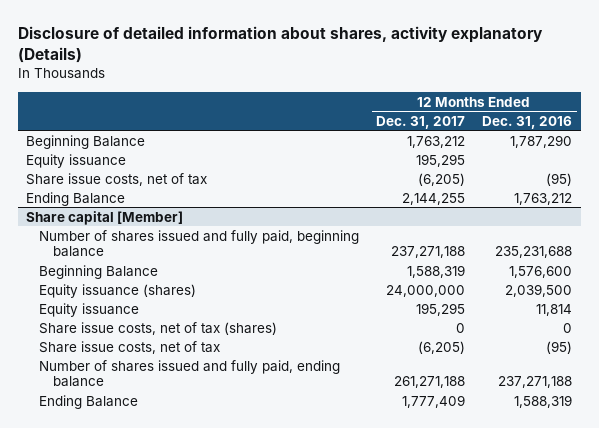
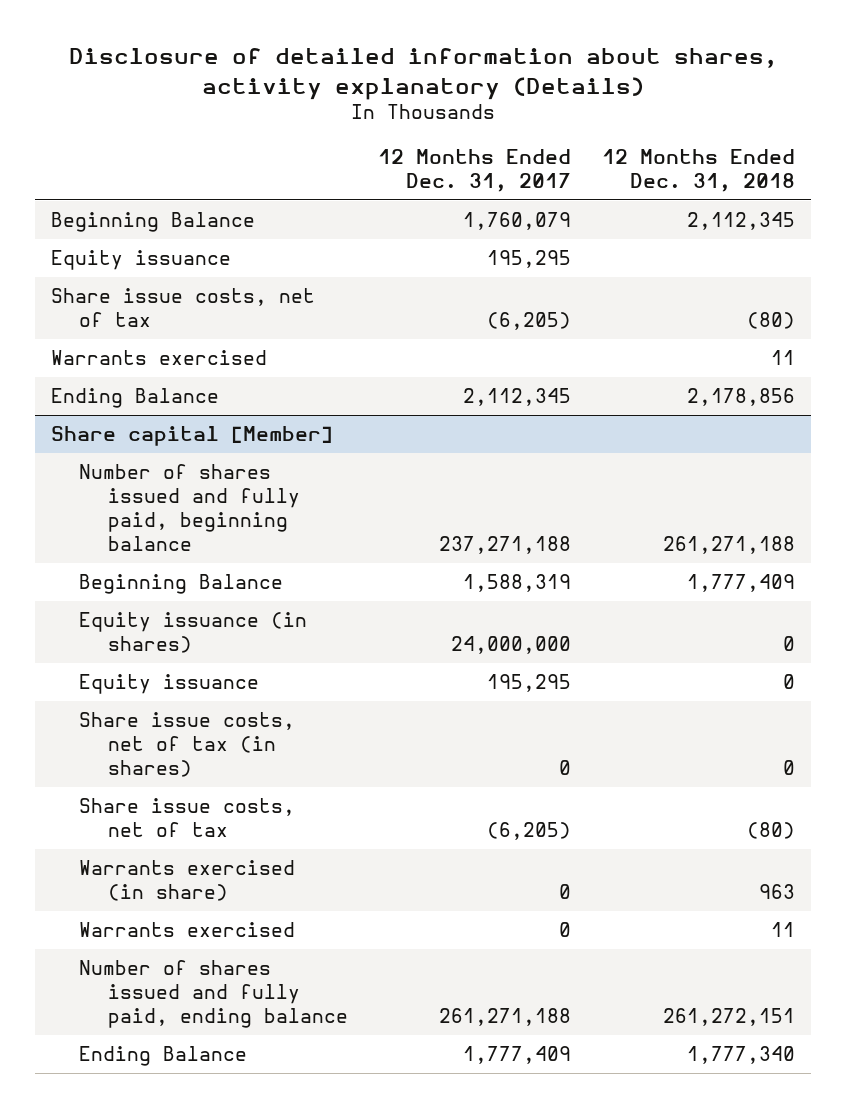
[482,115,573,129] Dec. 31, 2016 -> none
none -> [602,148,796,192] 12 Months Ended Dec. 31, 2018
[407,135,466,148] 1,763,212 -> [463,212,572,231] 1,760,079
none -> [50,350,267,366] Warrants exercised
[402,192,466,205] 2,144,255 -> [463,388,572,407] 2,112,345
[39,283,197,298] Equity issuance (shares) -> [79,612,308,654] Equity issuance (in shares)
[39,321,278,335] Share issue costs, net of tax (shares) -> [79,712,296,778] Share issue costs, net of tax (in shares)
none -> [79,860,296,902] Warrants exercised (in share)
none -> [79,922,296,938] Warrants exercised

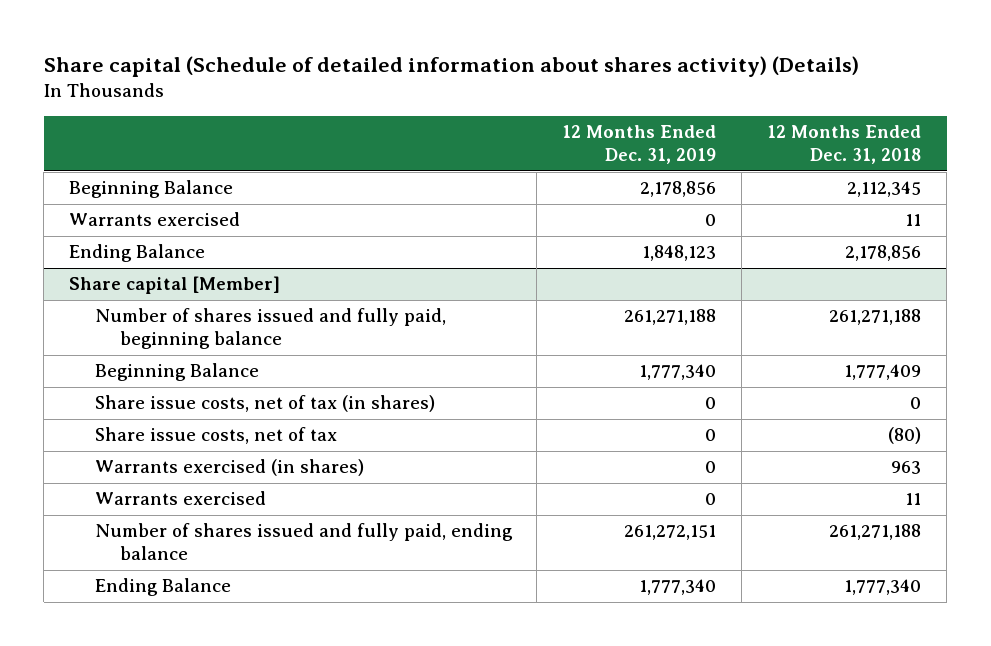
[68,48,777,100] Disclosure of detailed information about shares, activity explanatory (Details) -> [43,56,859,78] Share capital (Schedule of detailed information about shares activity) (Details)
[378,148,572,192] 12 Months Ended Dec. 31, 2017 -> none
none -> [562,125,717,164] 12 Months Ended Dec. 31, 2019
[50,250,231,271] Equity issuance -> none
[50,288,315,328] Share issue costs, net of tax -> none
[79,612,308,654] Equity issuance (in shares) -> none
[79,674,260,695] Equity issuance -> none
[79,860,296,902] Warrants exercised (in share) -> [94,459,364,477] Warrants exercised (in shares)
[663,1008,796,1027] 261,272,151 -> [829,524,922,541] 261,271,188

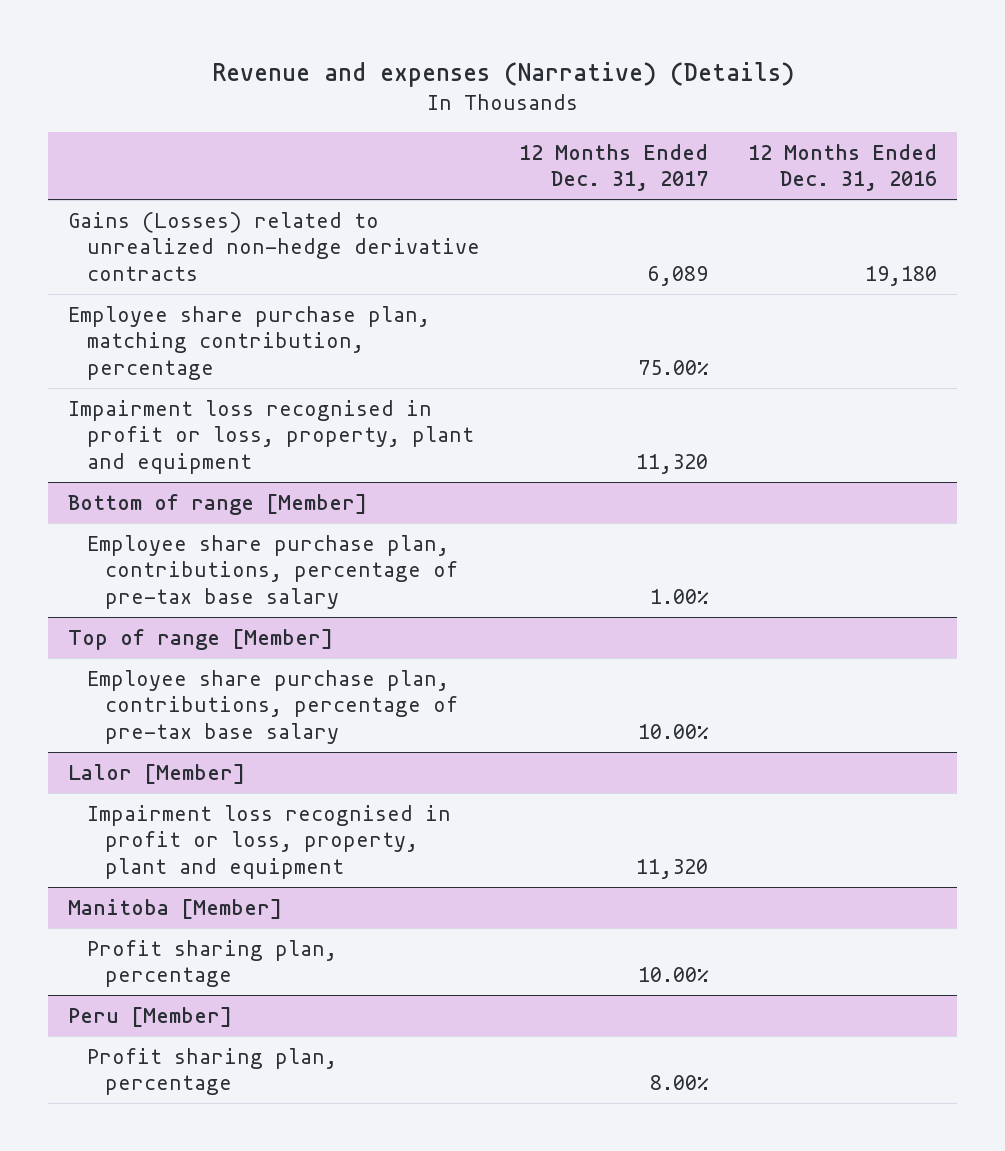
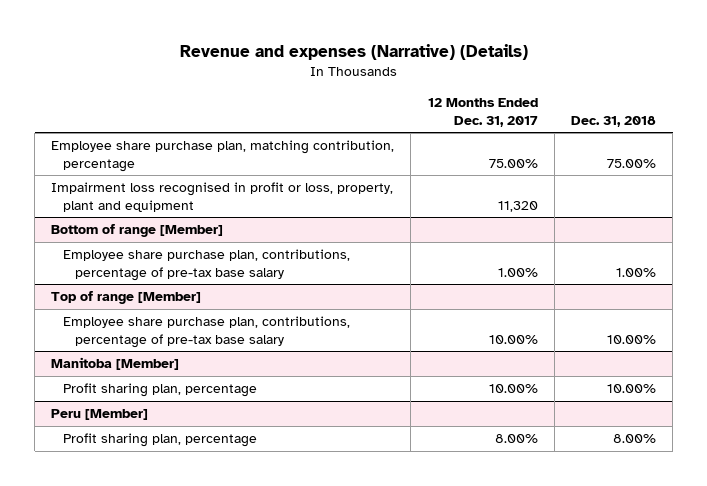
[748,143,938,192] 12 Months Ended Dec. 31, 2016 -> none
none -> [570,115,656,127] Dec. 31, 2018
[68,211,480,281] Gains (Losses) related to unrealized non-hedge derivative contracts -> none
[68,763,246,784] Lalor [Member] -> none
[86,804,451,879] Impairment loss recognised in profit or loss, property, plant and equipment -> none

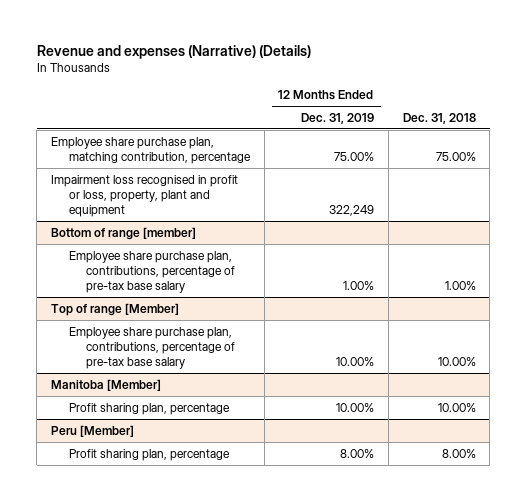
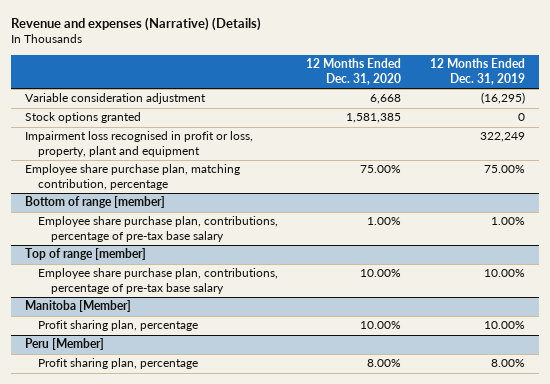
[402,113,476,125] Dec. 31, 2018 -> none
none -> [306,58,402,85] 12 Months Ended Dec. 31, 2020
none -> [24,93,206,105] Variable consideration adjustment
none -> [24,112,141,124] Stock options granted
[51,136,251,165] Employee share purchase plan, matching contribution, percentage -> [24,164,240,191] Employee share purchase plan, matching contribution, percentage
[51,302,180,316] Top of range [Member] -> [24,248,146,261] Top of range [member]

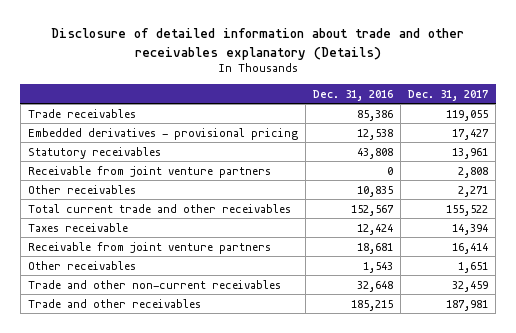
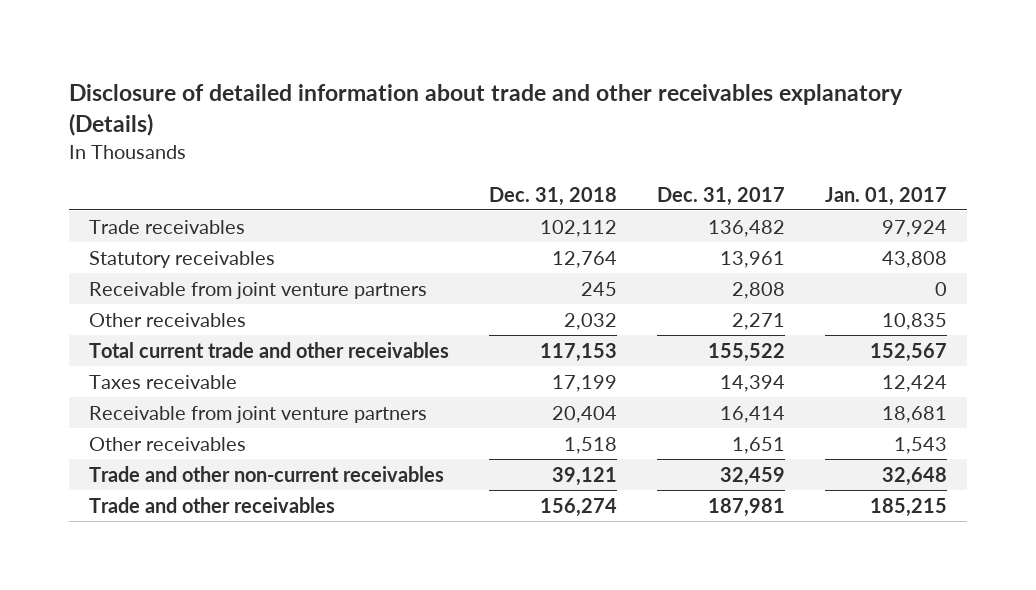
[312,89,393,101] Dec. 31, 2016 -> none
none -> [489,186,618,206] Dec. 31, 2018
none -> [824,186,947,206] Jan. 01, 2017
[27,127,298,140] Embedded derivatives - provisional pricing -> none
[445,109,488,121] 119,055 -> [708,219,786,237] 136,482

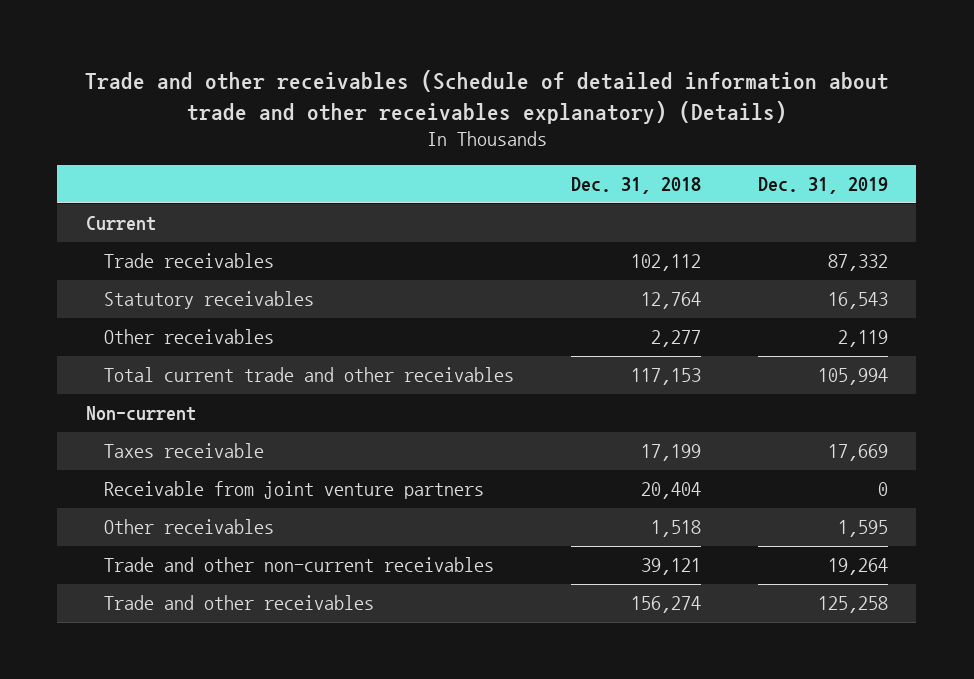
[69,83,904,136] Disclosure of detailed information about trade and other receivables explanatory (Details) -> [84,69,889,124] Trade and other receivables (Schedule of detailed information about trade and other receivables explanatory) (Details)
[657,186,786,206] Dec. 31, 2017 -> none
[824,186,947,206] Jan. 01, 2017 -> none
none -> [757,177,888,195] Dec. 31, 2019
none -> [85,216,156,232] Current
[89,281,428,299] Receivable from joint venture partners -> none
[564,312,618,330] 2,032 -> [651,330,702,348] 2,277
none -> [85,406,196,422] Non-current

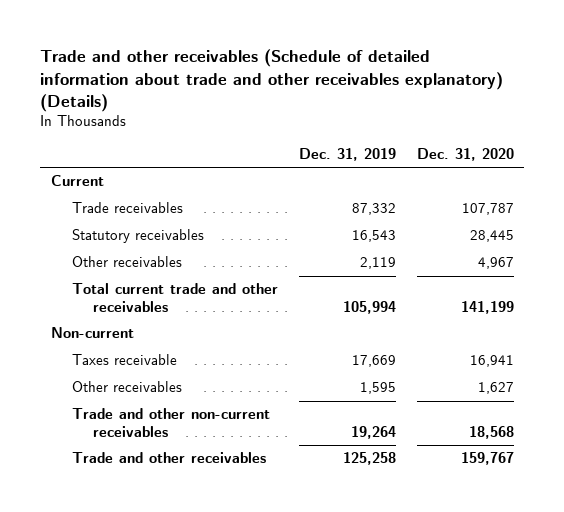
[571,177,702,195] Dec. 31, 2018 -> none
none -> [416,147,514,161] Dec. 31, 2020
[104,481,485,500] Receivable from joint venture partners -> none

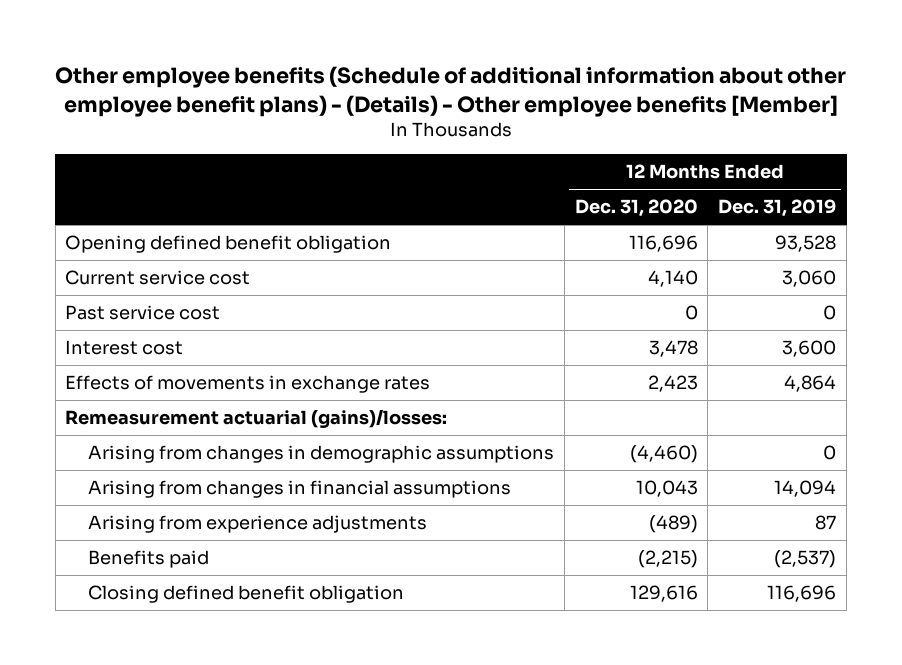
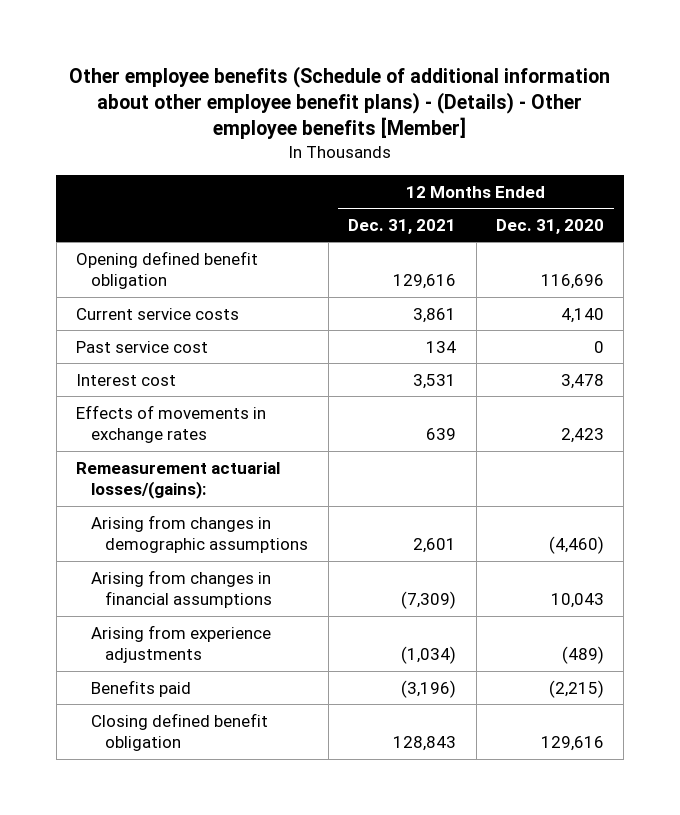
[718,199,837,218] Dec. 31, 2019 -> none
none -> [348,218,457,234] Dec. 31, 2021
[65,270,251,286] Current service cost -> [76,307,240,320] Current service costs
[65,409,448,429] Remeasurement actuarial (gains)/losses: -> [76,461,281,500] Remeasurement actuarial losses/(gains):

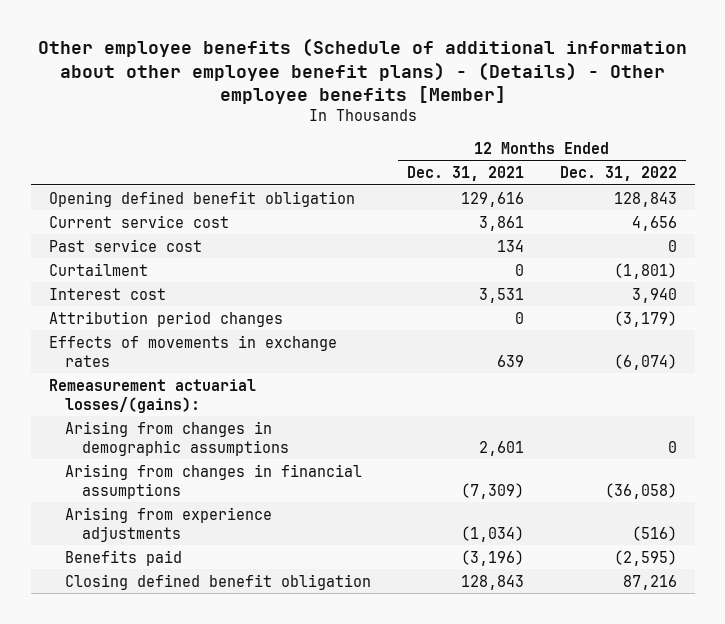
[496,218,605,234] Dec. 31, 2020 -> none
none -> [559,165,677,181] Dec. 31, 2022
[76,307,240,320] Current service costs -> [48,214,229,228] Current service cost
none -> [48,262,148,276] Curtailment
none -> [48,310,283,327] Attribution period changes

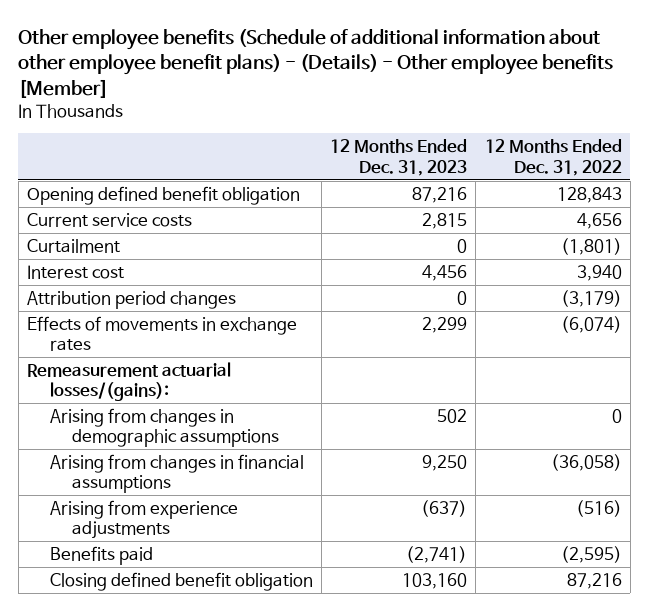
[407,165,525,181] Dec. 31, 2021 -> none
none -> [330,139,468,176] 12 Months Ended Dec. 31, 2023
[48,238,202,252] Past service cost -> none
[48,214,229,228] Current service cost -> [26,213,192,228] Current service costs

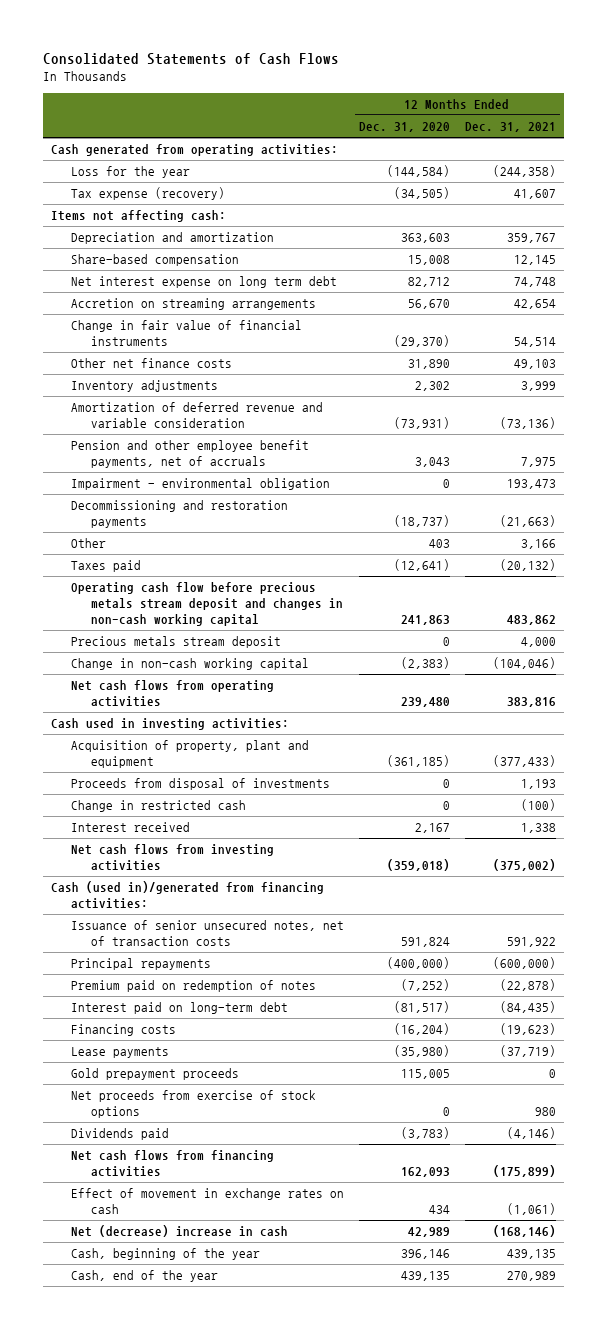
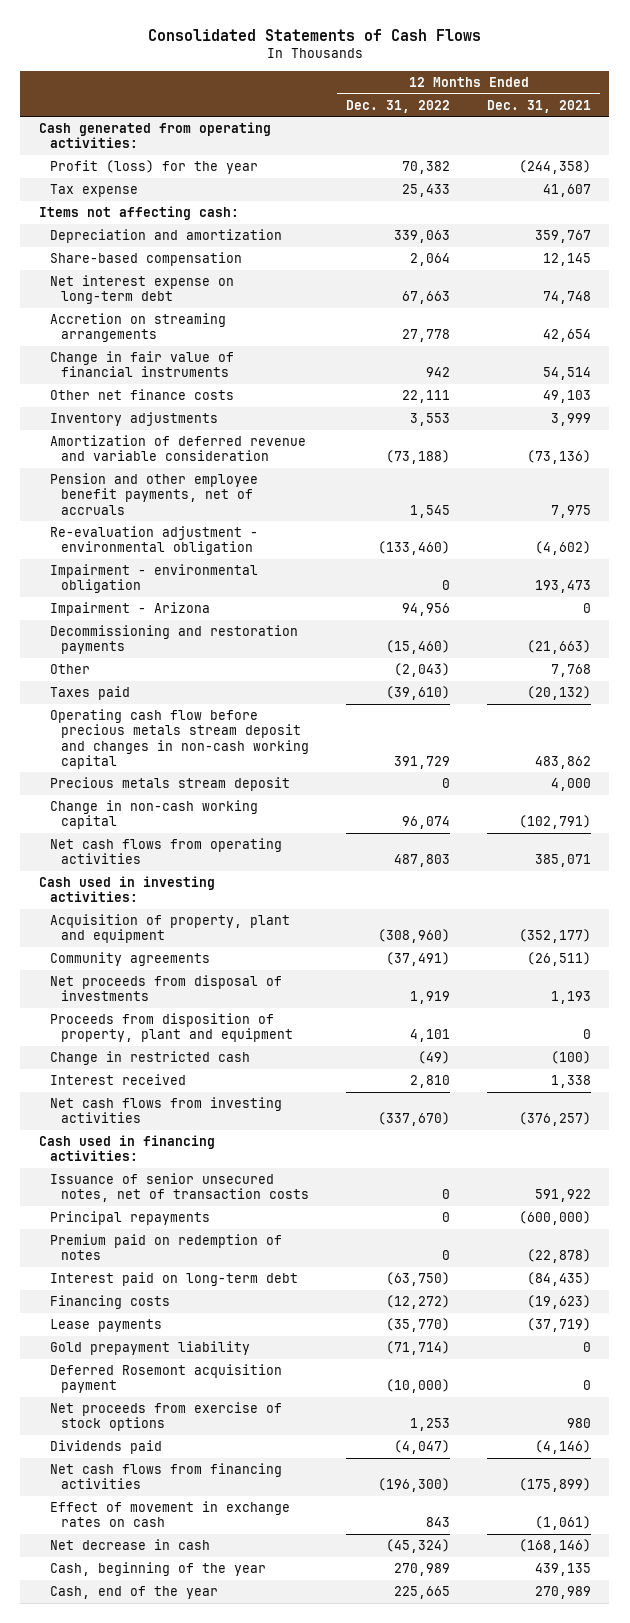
[358,122,450,133] Dec. 31, 2020 -> none
none -> [346,99,451,113] Dec. 31, 2022
[70,166,190,179] Loss for the year -> [50,160,259,175] Profit (loss) for the year
[70,187,225,201] Tax expense (recovery) -> [50,184,139,198] Tax expense
[70,276,337,289] Net interest expense on long term debt -> [50,275,235,305] Net interest expense on long-term debt
none -> [50,526,259,556] Re-evaluation adjustment - environmental obligation
none -> [50,602,211,617] Impairment - Arizona
[520,539,556,550] 3,166 -> [551,664,592,678] 7,768
[492,657,556,670] (104,046) -> [519,815,592,830] (102,791)
[506,697,556,708] 383,816 -> [535,854,592,868] 385,071
[492,755,556,768] (377,433) -> [519,929,592,944] (352,177)
none -> [50,952,211,967] Community agreements
[70,778,330,791] Proceeds from disposal of investments -> [50,975,283,1002] Net proceeds from disposal of investments
none -> [50,1013,294,1043] Proceeds from disposition of property, plant and equipment
[492,859,556,872] (375,002) -> [519,1112,592,1127] (376,257)
[50,881,324,910] Cash (used in)/generated from financing activities: -> [38,1135,215,1162] Cash used in financing activities:
[70,1068,239,1081] Gold prepayment proceeds -> [50,1341,251,1356] Gold prepayment liability
none -> [50,1364,283,1394] Deferred Rosemont acquisition payment
[70,1225,288,1238] Net (decrease) increase in cash -> [50,1539,211,1551] Net decrease in cash

